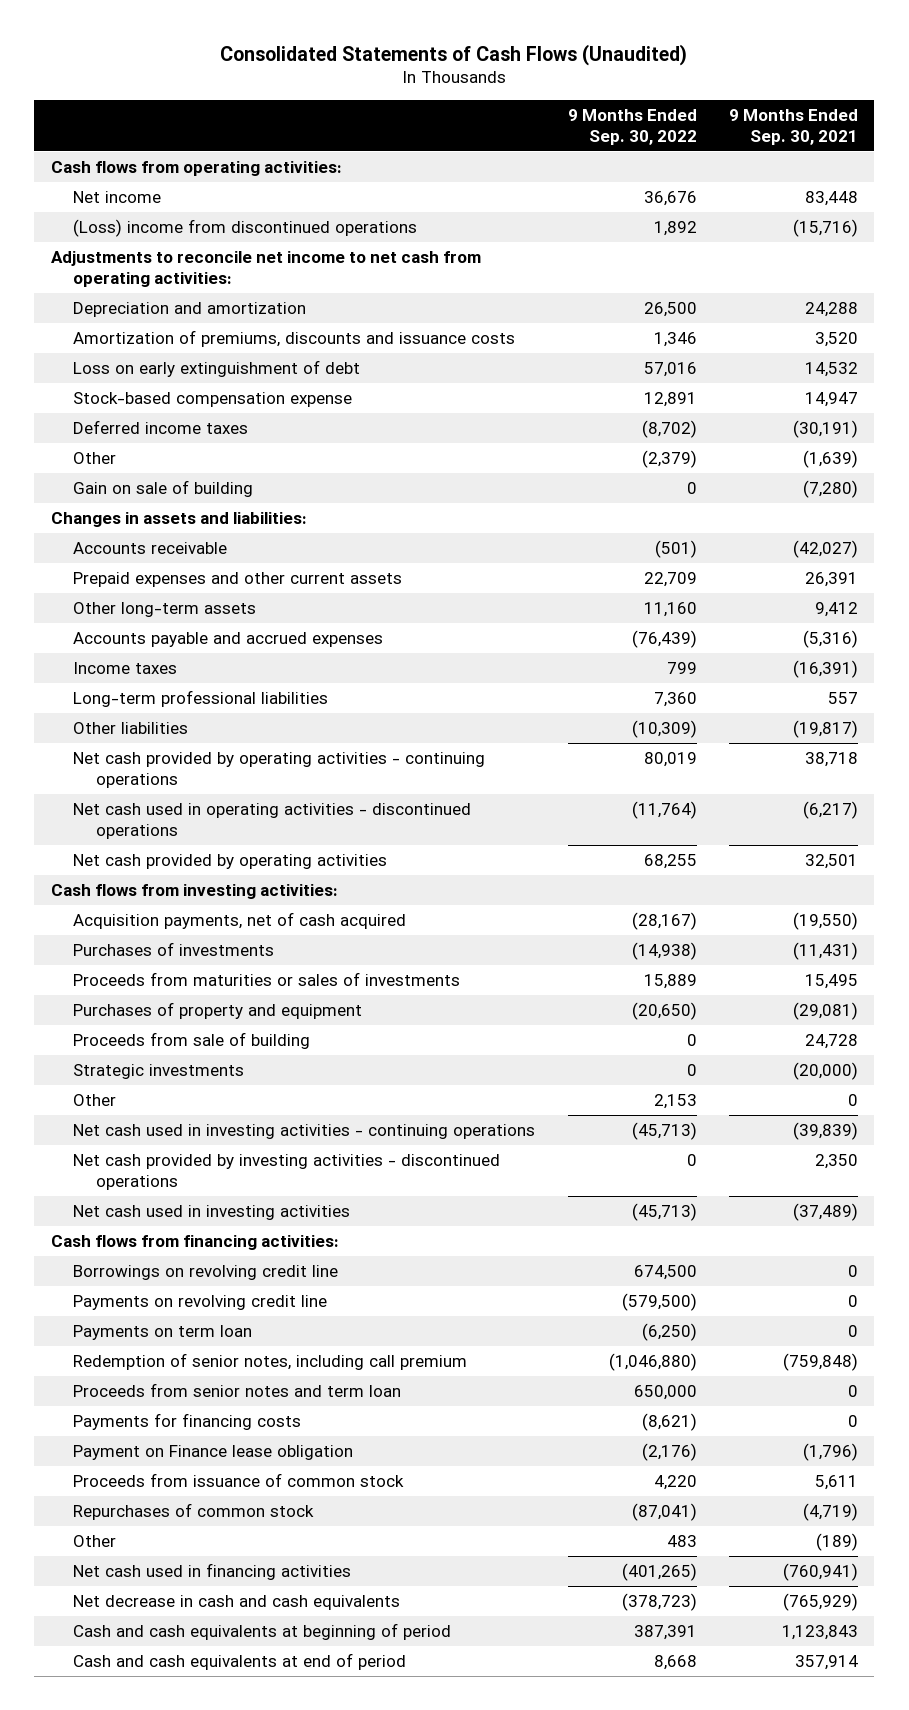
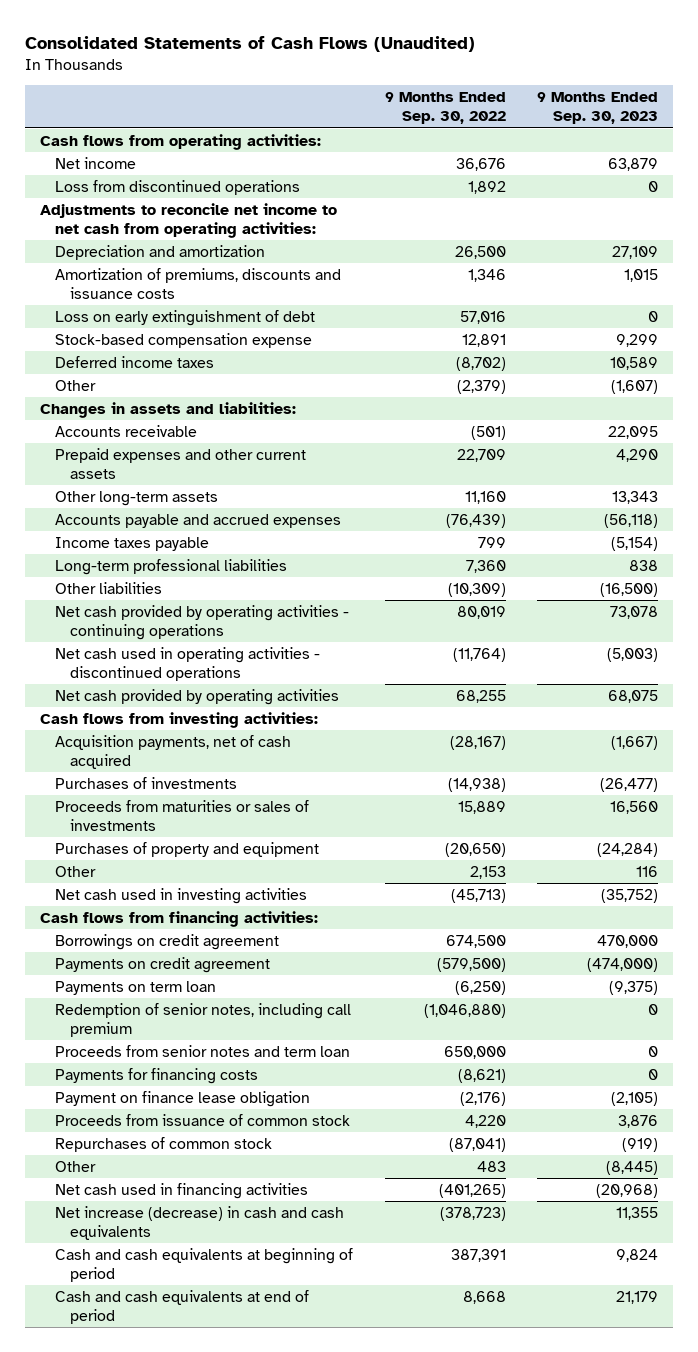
[729,109,859,145] 9 Months Ended Sep. 30, 2021 -> none
none -> [536,92,658,125] 9 Months Ended Sep. 30, 2023
[73,218,418,237] (Loss) income from discontinued operations -> [55,179,301,195] Loss from discontinued operations
[73,479,254,497] Gain on sale of building -> none
[73,661,178,674] Income taxes -> [55,536,210,551] Income taxes payable
[73,1031,311,1049] Proceeds from sale of building -> none
[73,1063,245,1079] Strategic investments -> none
[73,1123,536,1139] Net cash used in investing activities - continuing operations -> none
[73,1153,501,1190] Net cash provided by investing activities - discontinued operations -> none
[73,1264,339,1280] Borrowings on revolving credit line -> [55,933,280,950] Borrowings on credit agreement
[73,1294,328,1310] Payments on revolving credit line -> [55,956,271,973] Payments on credit agreement
[73,1444,354,1460] Payment on Finance lease obligation -> [55,1090,311,1107] Payment on finance lease obligation
[73,1594,401,1610] Net decrease in cash and cash equivalents -> [55,1205,345,1241] Net increase (decrease) in cash and cash equivalents

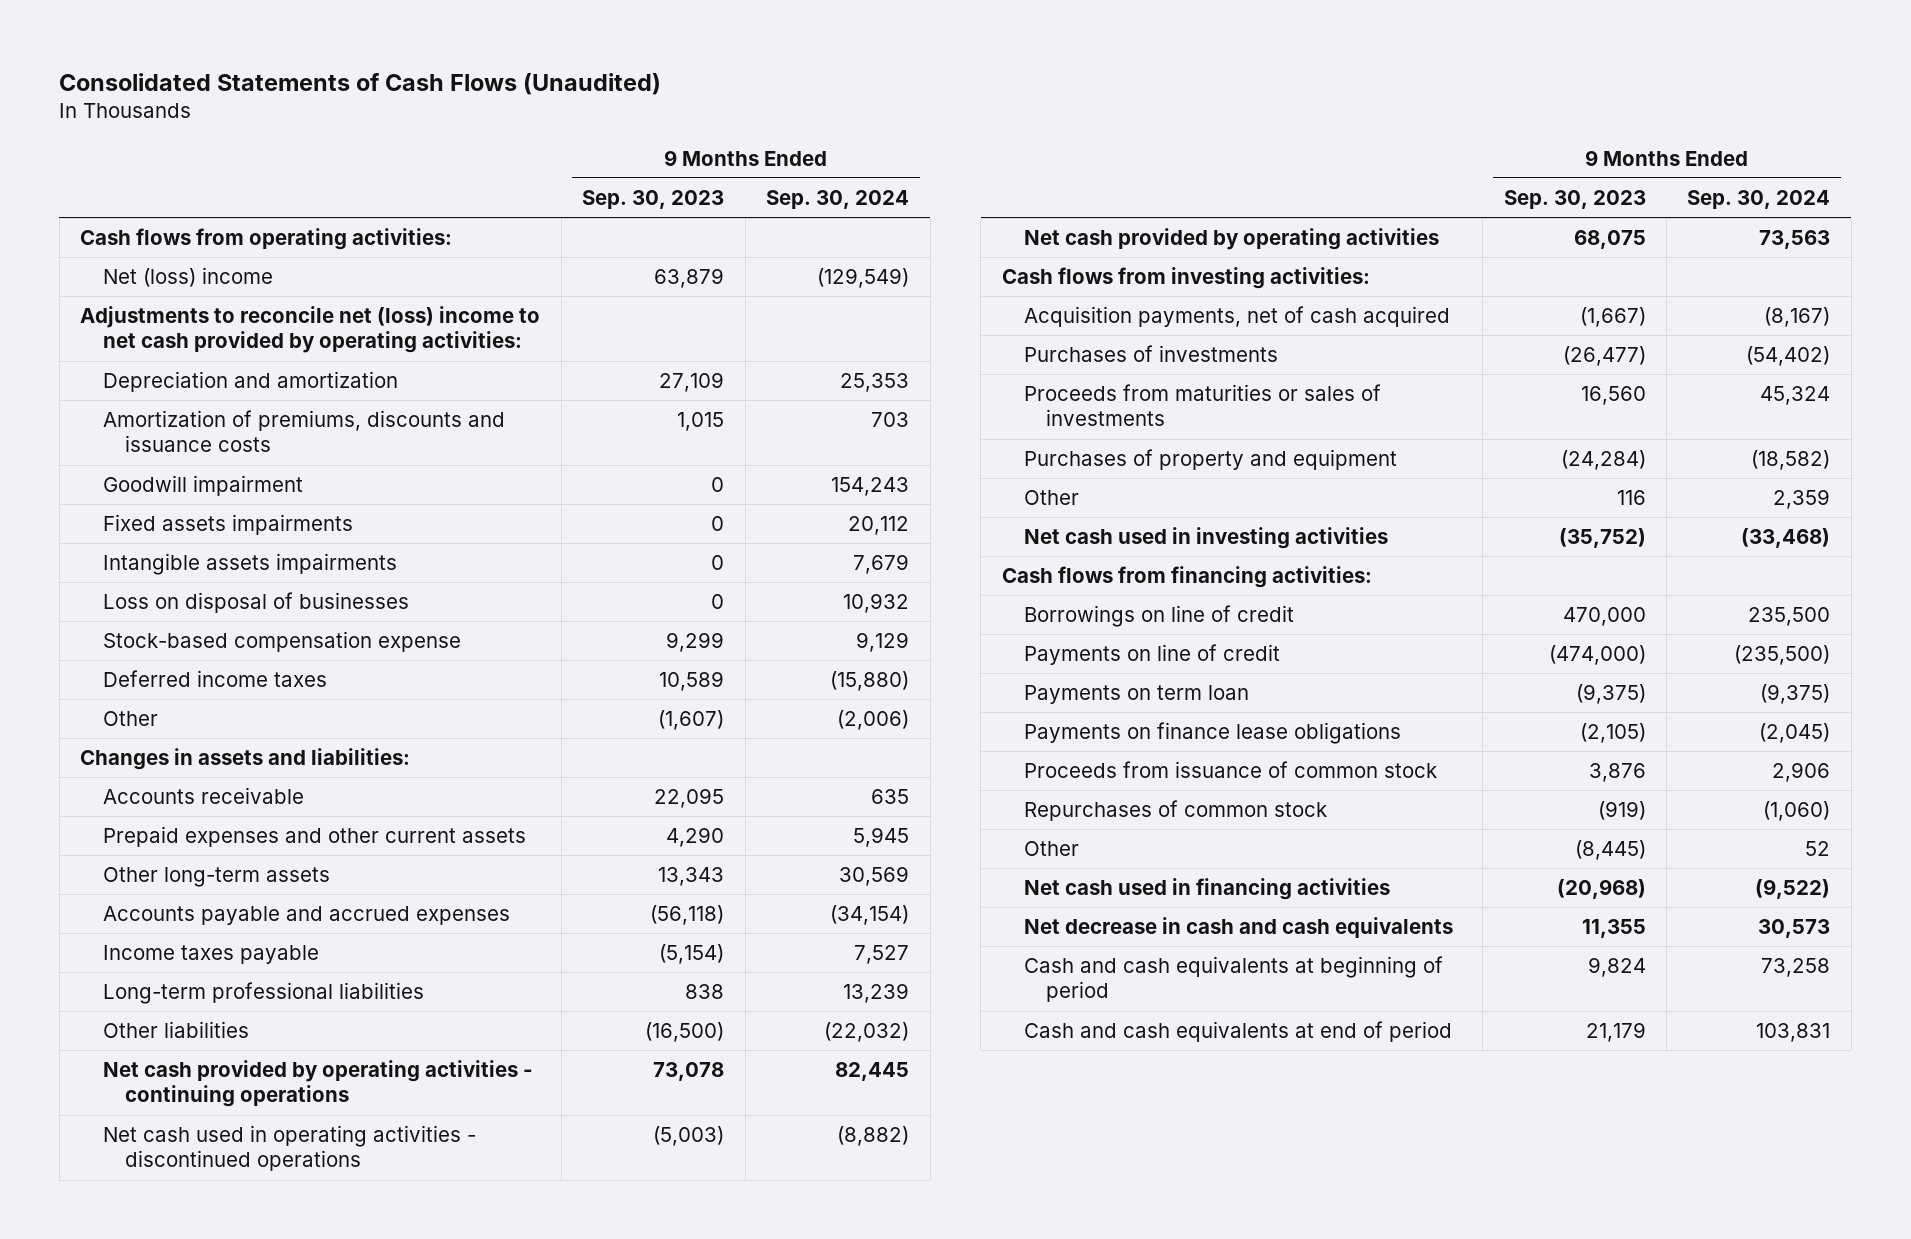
[384,92,506,125] 9 Months Ended Sep. 30, 2022 -> none
none -> [766,189,910,209] Sep. 30, 2024
[55,179,301,195] Loss from discontinued operations -> none
[55,156,137,169] Net income -> [102,267,273,288] Net (loss) income
[40,202,338,239] Adjustments to reconcile net income to net cash from operating activities: -> [80,306,541,354] Adjustments to reconcile net (loss) income to net cash provided by operating activities:
[55,309,316,326] Loss on early extinguishment of debt -> none
none -> [102,475,303,497] Goodwill impairment
none -> [102,514,353,536] Fixed assets impairments
none -> [102,553,397,576] Intangible assets impairments
none -> [102,592,409,614] Loss on disposal of businesses
[55,933,280,950] Borrowings on credit agreement -> [1023,605,1294,628] Borrowings on line of credit
[55,956,271,973] Payments on credit agreement -> [1023,644,1280,666] Payments on line of credit
[55,1002,352,1038] Redemption of senior notes, including call premium -> none
[55,1044,351,1057] Proceeds from senior notes and term loan -> none
[55,1067,259,1084] Payments for financing costs -> none
[55,1090,311,1107] Payment on finance lease obligation -> [1023,722,1401,745] Payments on finance lease obligations
[55,1205,345,1241] Net increase (decrease) in cash and cash equivalents -> [1023,917,1453,939] Net decrease in cash and cash equivalents

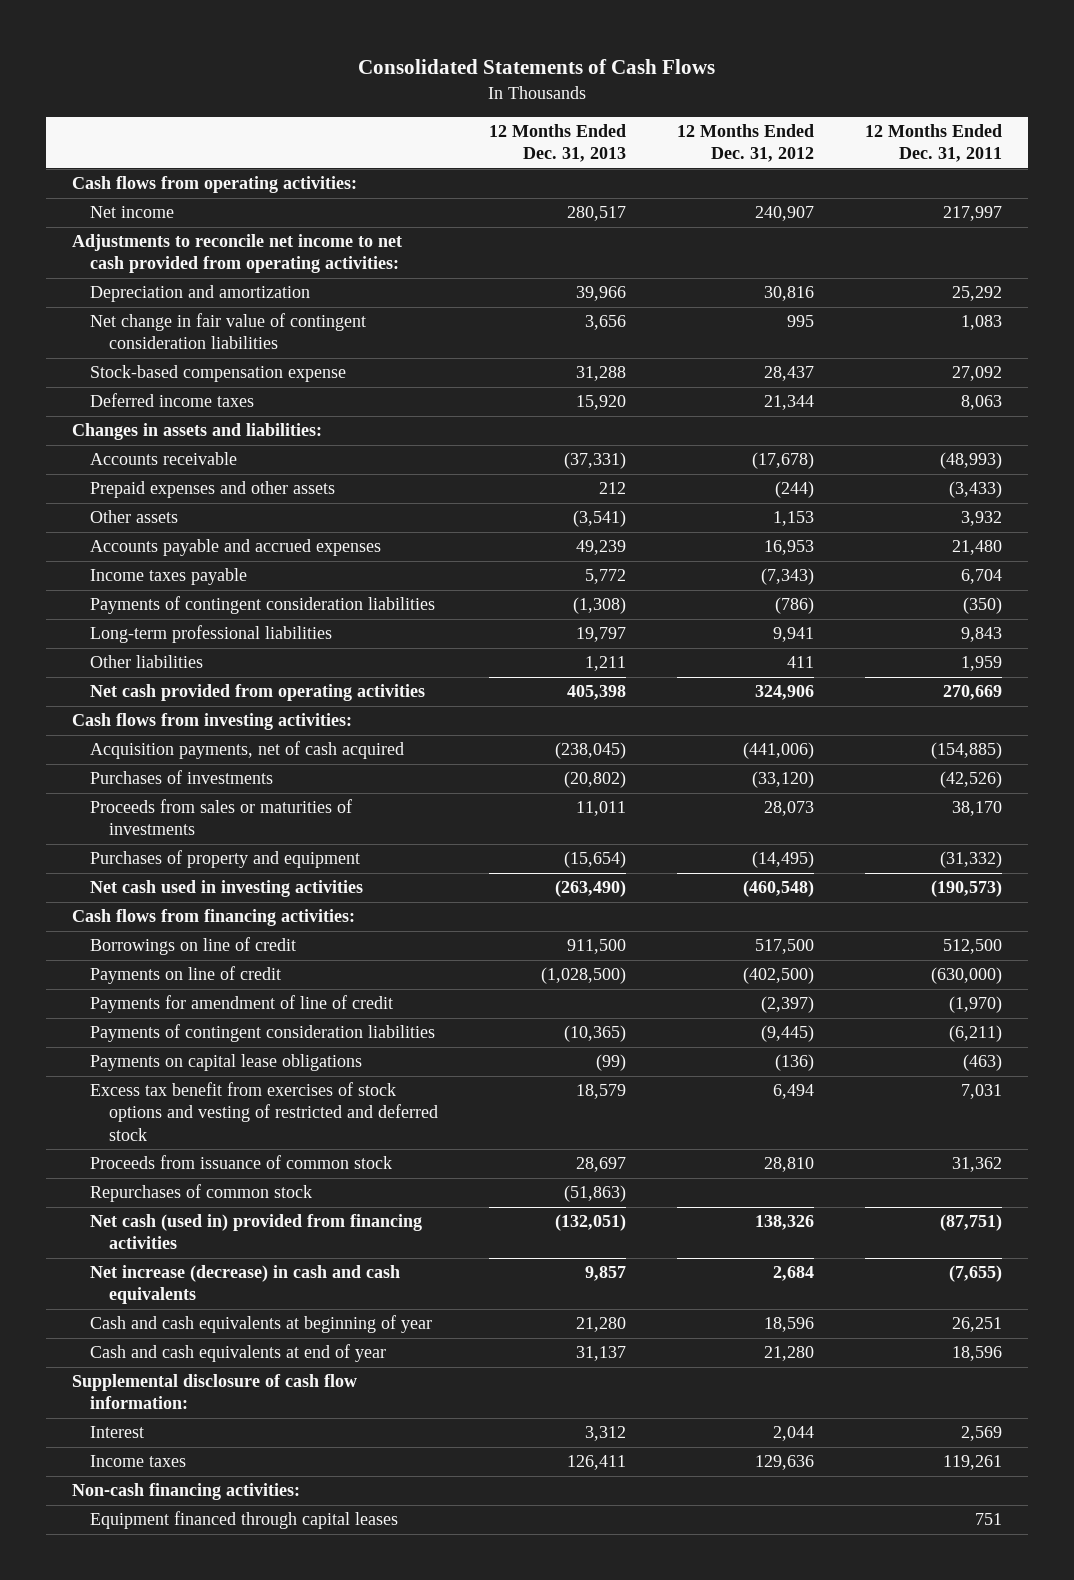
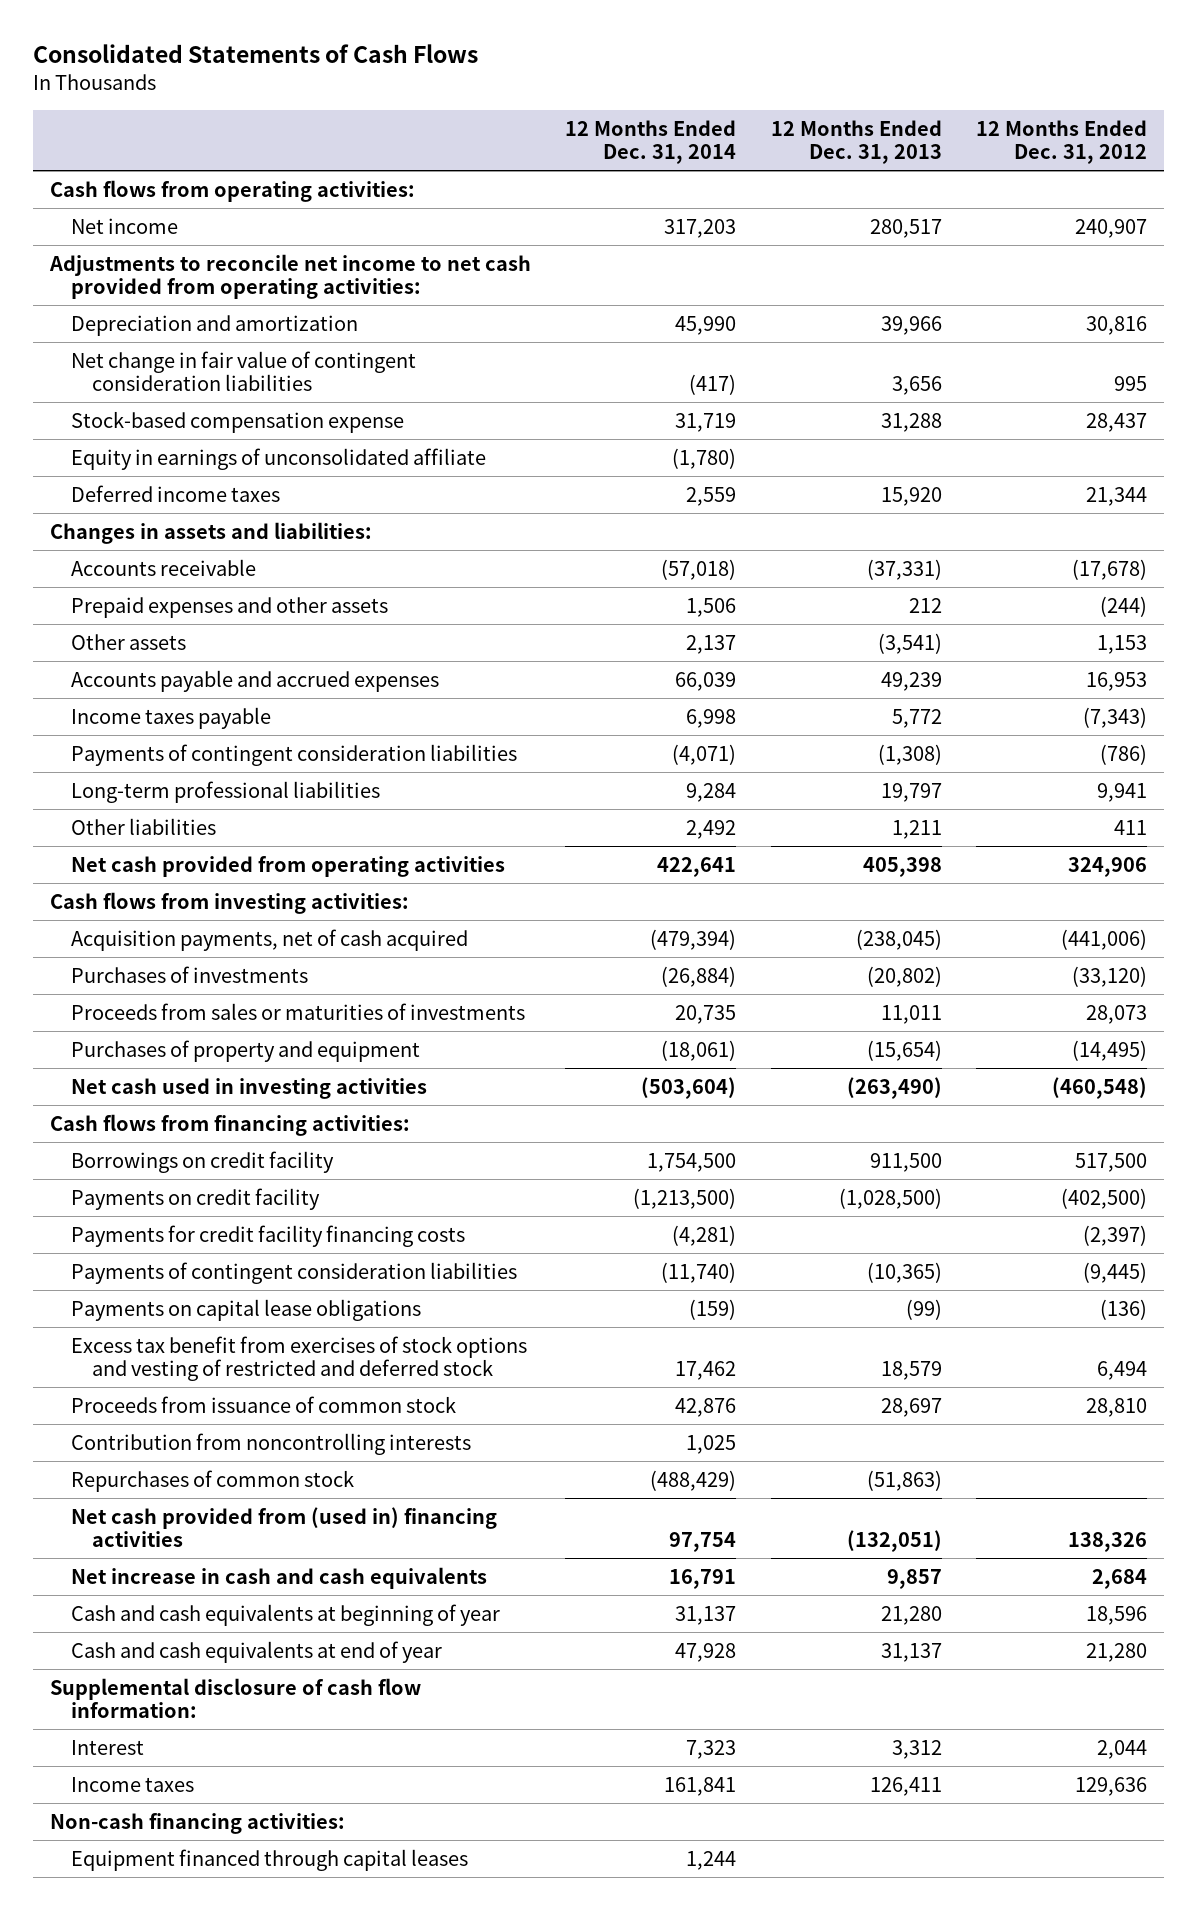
[865,123,1003,163] 12 Months Ended Dec. 31, 2011 -> none
none -> [565,119,737,165] 12 Months Ended Dec. 31, 2014
none -> [70,447,486,470] Equity in earnings of unconsolidated affiliate
[90,937,297,956] Borrowings on line of credit -> [70,1150,334,1173] Borrowings on credit facility
[90,966,282,985] Payments on line of credit -> [70,1187,320,1210] Payments on credit facility
[90,995,394,1014] Payments for amendment of line of credit -> [70,1224,465,1247] Payments for credit facility financing costs
none -> [70,1432,471,1455] Contribution from noncontrolling interests
[90,1214,423,1250] Net cash (used in) provided from financing activities -> [70,1506,497,1548] Net cash provided from (used in) financing activities
[90,1265,401,1305] Net increase (decrease) in cash and cash equivalents -> [70,1566,487,1589] Net increase in cash and cash equivalents

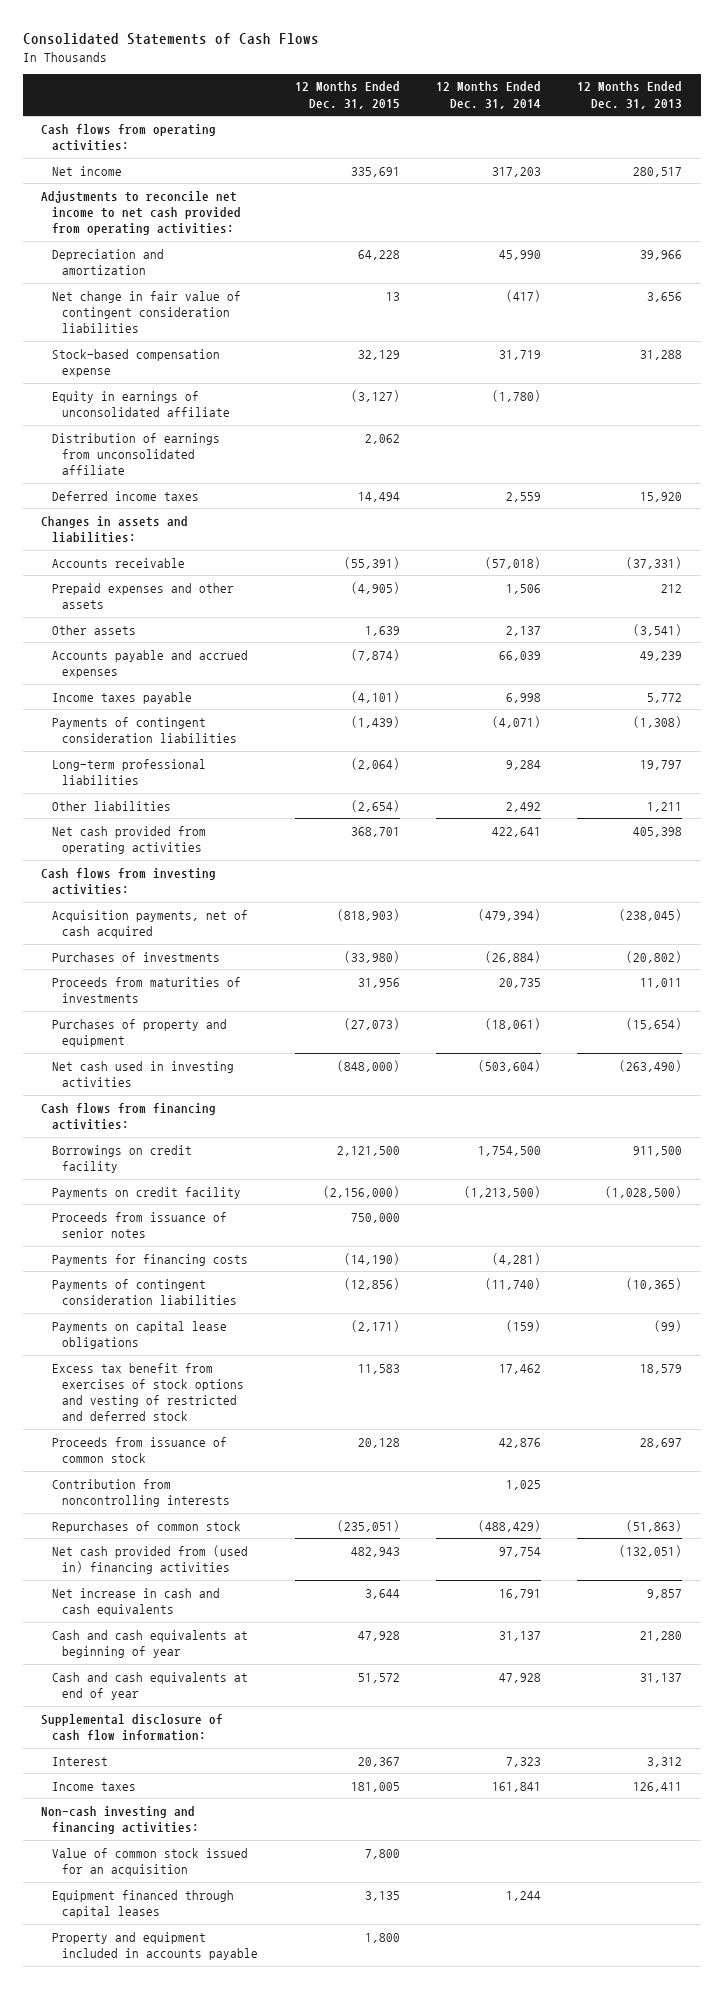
[975,119,1147,165] 12 Months Ended Dec. 31, 2012 -> none
none -> [294,81,400,109] 12 Months Ended Dec. 31, 2015
none -> [51,432,220,476] Distribution of earnings from unconsolidated affiliate
[70,1002,525,1020] Proceeds from sales or maturities of investments -> [51,976,241,1004] Proceeds from maturities of investments
none -> [51,1211,227,1239] Proceeds from issuance of senior notes
[70,1224,465,1247] Payments for credit facility financing costs -> [51,1253,248,1266] Payments for financing costs
[49,1812,345,1834] Non-cash financing activities: -> [41,1805,199,1835] Non-cash investing and financing activities:
none -> [51,1847,248,1877] Value of common stock issued for an acquisition
none -> [51,1931,259,1961] Property and equipment included in accounts payable

